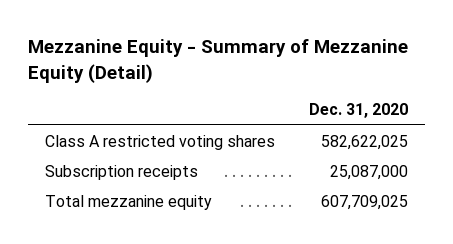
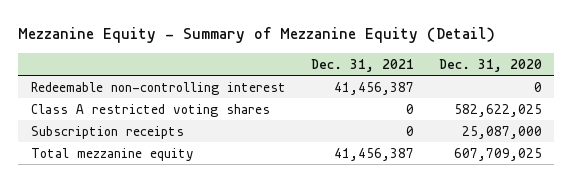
none -> [310,58,414,72] Dec. 31, 2021
none -> [30,81,286,95] Redeemable non-controlling interest

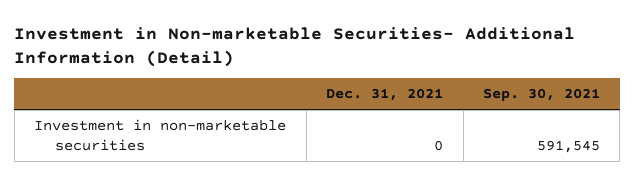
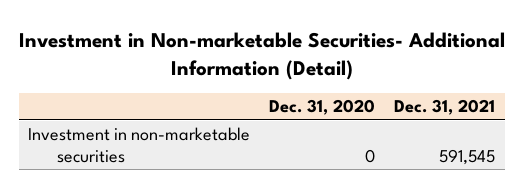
[483,88,601,102] Sep. 30, 2021 -> none
none -> [269,99,376,116] Dec. 31, 2020
[434,139,444,151] 0 -> [439,149,496,166] 591,545

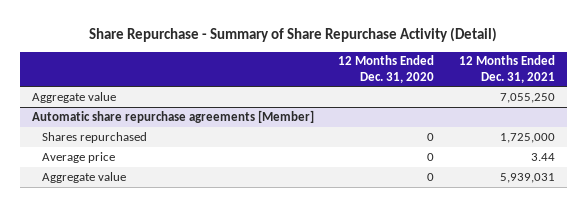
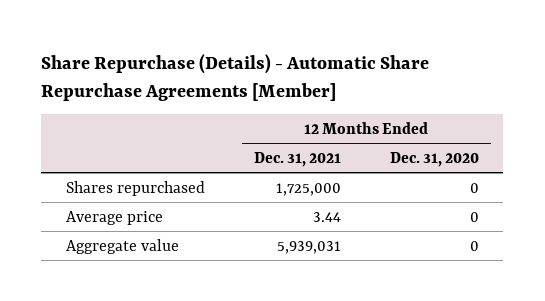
[89,27,498,43] Share Repurchase - Summary of Share Repurchase Activity (Detail) -> [41,54,430,101] Share Repurchase (Details) - Automatic Share Repurchase Agreements [Member]
[31,91,116,103] Aggregate value -> none
[31,109,314,123] Automatic share repurchase agreements [Member] -> none

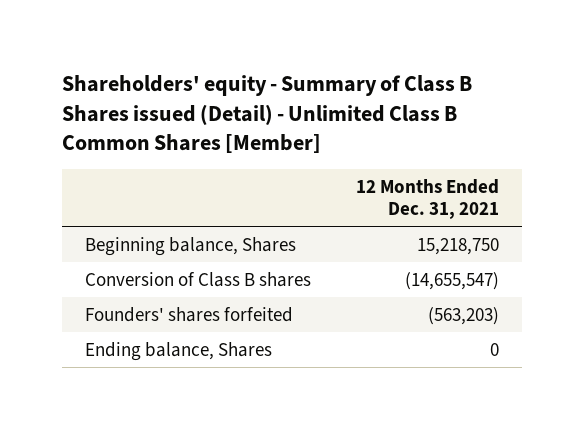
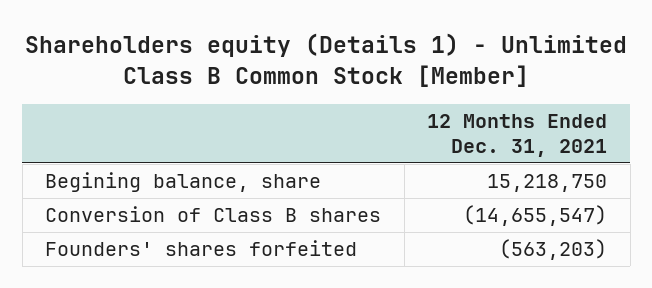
[61,75,472,154] Shareholders' equity - Summary of Class B Shares issued (Detail) - Unlimited Class B Common Shares [Member] -> [25,33,628,88] Shareholders equity (Details 1) - Unlimited Class B Common Stock [Member]
[84,236,296,256] Beginning balance, Shares -> [45,172,322,193] Begining balance, share
[84,341,272,361] Ending balance, Shares -> none

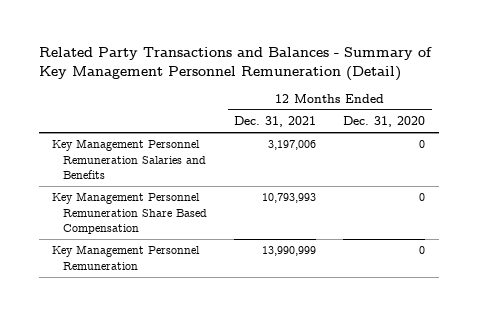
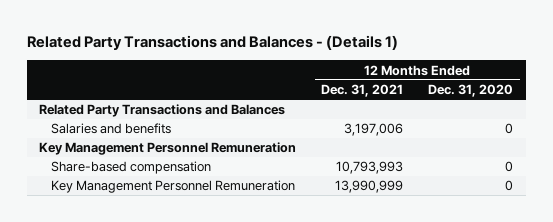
[38,47,432,81] Related Party Transactions and Balances - Summary of Key Management Personnel Remuneration (Detail) -> [26,35,398,51] Related Party Transactions and Balances - (Details 1)
none -> [39,104,286,118] Related Party Transactions and Balances
[52,139,207,180] Key Management Personnel Remuneration Salaries and Benefits -> [50,123,171,135] Salaries and benefits
none -> [39,142,297,156] Key Management Personnel Remuneration
[52,192,208,235] Key Management Personnel Remuneration Share Based Compensation -> [50,161,211,175] Share-based compensation

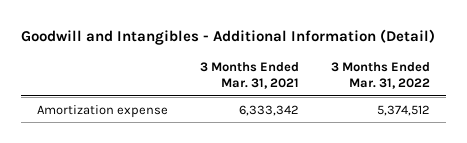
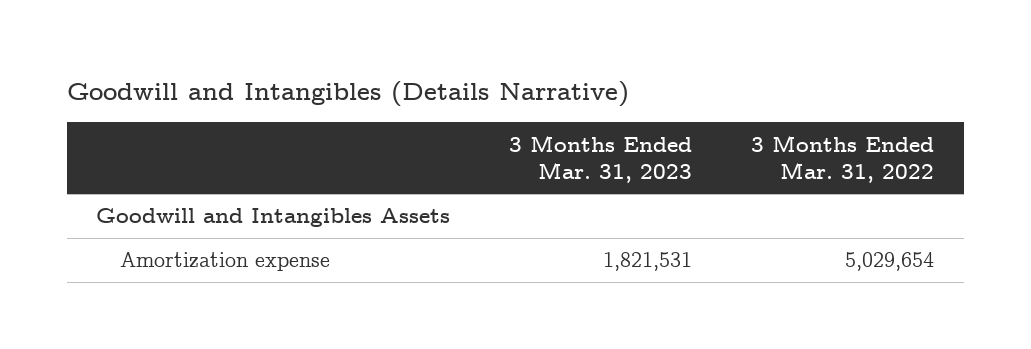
[21,29,436,46] Goodwill and Intangibles - Additional Information (Detail) -> [66,81,629,108] Goodwill and Intangibles (Details Narrative)
[200,61,300,90] 3 Months Ended Mar. 31, 2021 -> none
none -> [509,134,693,183] 3 Months Ended Mar. 31, 2023
none -> [96,208,451,228] Goodwill and Intangibles Assets
[377,104,431,116] 5,374,512 -> [845,252,935,272] 5,029,654

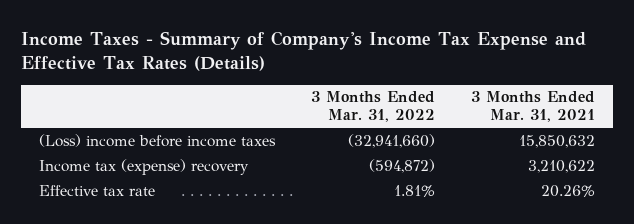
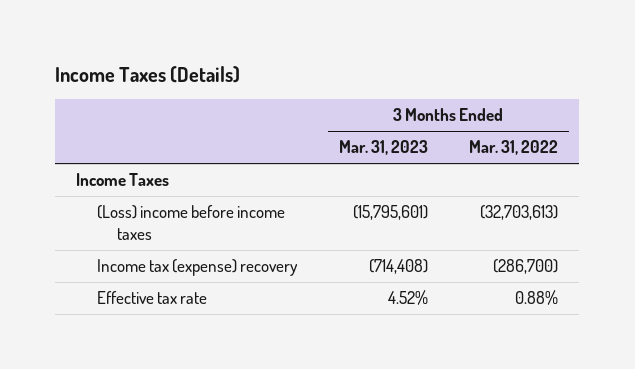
[21,31,587,72] Income Taxes - Summary of Company's Income Tax Expense and Effective Tax Rates (Details) -> [55,65,241,83] Income Taxes (Details)
[471,91,596,123] 3 Months Ended Mar. 31, 2021 -> none
none -> [338,140,428,156] Mar. 31, 2023
none -> [76,173,170,187] Income Taxes
[348,133,436,148] (32,941,660) -> [480,205,559,221] (32,703,613)
[369,158,436,173] (594,872) -> [493,259,559,275] (286,700)
[394,184,436,197] 1.81% -> [515,290,559,306] 0.88%

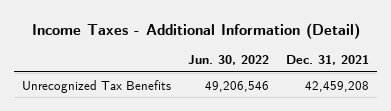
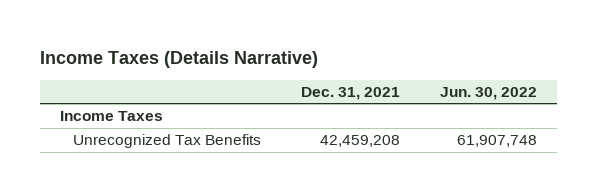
[31,22,360,39] Income Taxes - Additional Information (Detail) -> [40,51,319,69] Income Taxes (Details Narrative)
none -> [60,111,164,122] Income Taxes
[205,80,270,92] 49,206,546 -> [457,135,538,148] 61,907,748

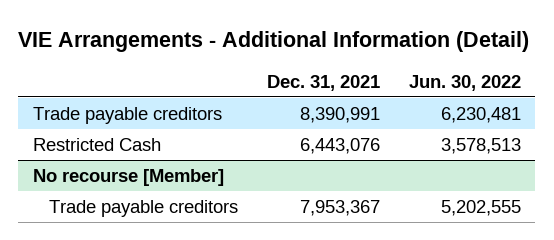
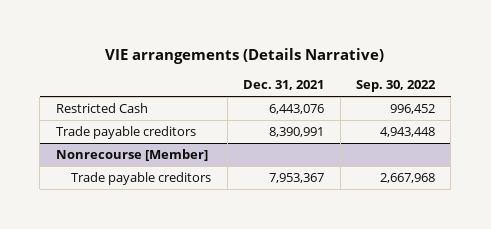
[18,30,530,52] VIE Arrangements - Additional Information (Detail) -> [105,48,385,65] VIE arrangements (Details Narrative)
[408,74,521,91] Jun. 30, 2022 -> none
none -> [356,80,437,93] Sep. 30, 2022
[32,107,222,125] Trade payable creditors -> [55,126,196,140] Trade payable creditors
[32,169,224,187] No recourse [Member] -> [55,149,208,162] Nonrecourse [Member]

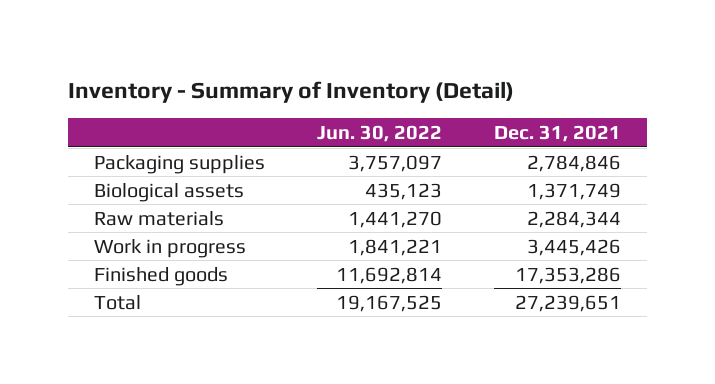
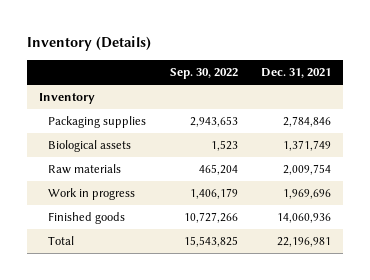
[67,81,514,104] Inventory - Summary of Inventory (Detail) -> [27,35,152,51] Inventory (Details)
[316,124,442,142] Jun. 30, 2022 -> none
none -> [169,68,238,80] Sep. 30, 2022
none -> [38,93,95,105] Inventory
[527,210,622,228] 2,284,344 -> [282,164,331,176] 2,009,754
[527,238,622,256] 3,445,426 -> [282,189,331,200] 1,969,696
[515,266,622,284] 17,353,286 -> [276,213,331,224] 14,060,936
[515,294,622,312] 27,239,651 -> [276,237,331,248] 22,196,981

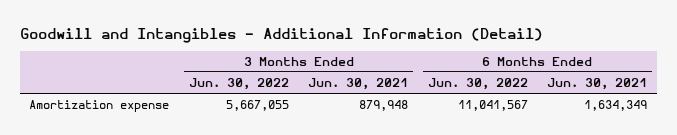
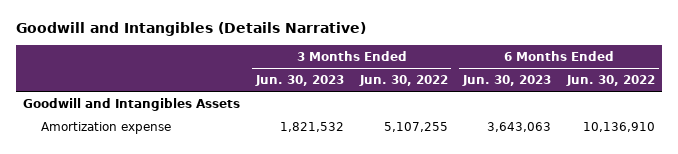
[19,27,543,43] Goodwill and Intangibles - Additional Information (Detail) -> [15,22,366,37] Goodwill and Intangibles (Details Narrative)
[308,78,409,91] Jun. 30, 2021 -> none
[547,78,648,91] Jun. 30, 2021 -> none
none -> [254,74,344,86] Jun. 30, 2023
none -> [462,74,552,86] Jun. 30, 2023
none -> [23,97,241,111] Goodwill and Intangibles Assets
[225,100,289,112] 5,667,055 -> [383,121,448,132] 5,107,255
[457,100,528,112] 11,041,567 -> [582,121,655,132] 10,136,910

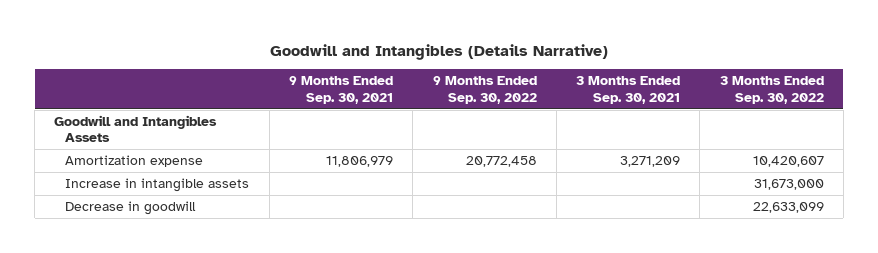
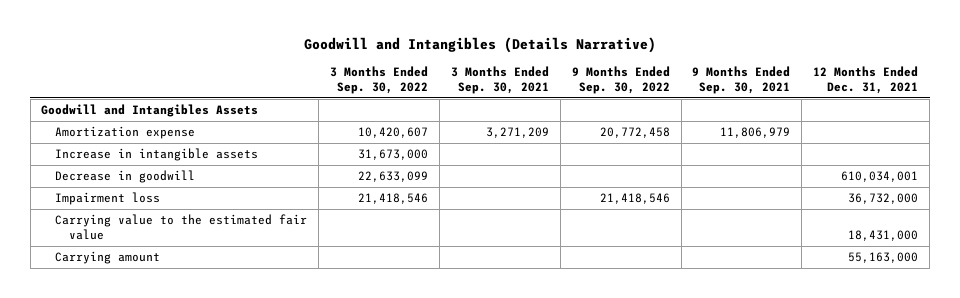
none -> [813,66,919,94] 12 Months Ended Dec. 31, 2021
none -> [55,192,161,206] Impairment loss
none -> [55,214,308,240] Carrying value to the estimated fair value
none -> [55,251,161,265] Carrying amount

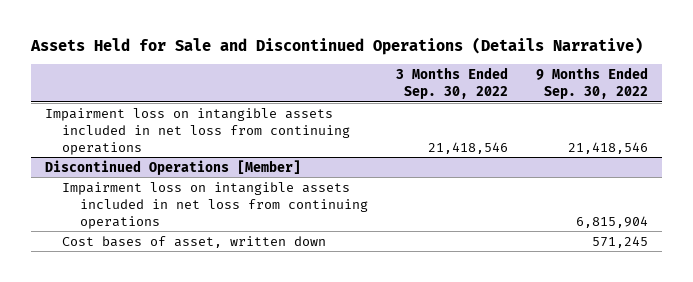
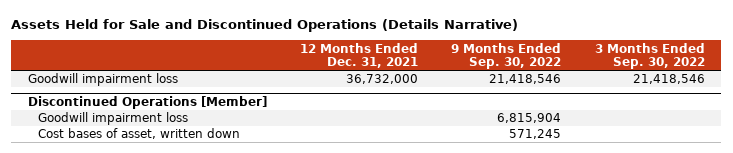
none -> [300,42,419,69] 12 Months Ended Dec. 31, 2021
[44,107,351,155] Impairment loss on intangible assets included in net loss from continuing operations -> [27,73,178,87] Goodwill impairment loss
[62,181,368,229] Impairment loss on intangible assets included in net loss from continuing operations -> [38,112,189,126] Goodwill impairment loss

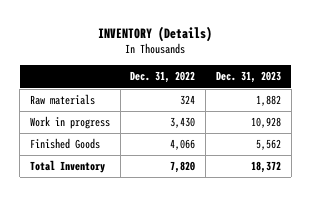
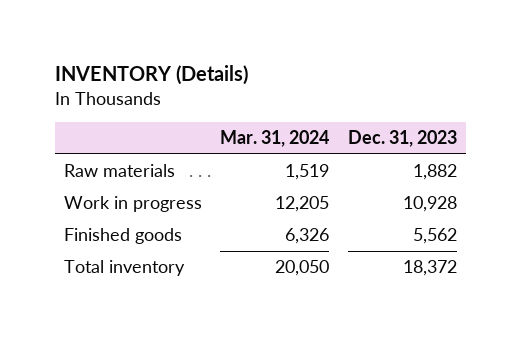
[130,71,196,84] Dec. 31, 2022 -> none
none -> [220,130,330,148] Mar. 31, 2024
[29,138,100,150] Finished Goods -> [63,227,182,244] Finished goods
[29,160,105,174] Total Inventory -> [63,259,185,276] Total inventory

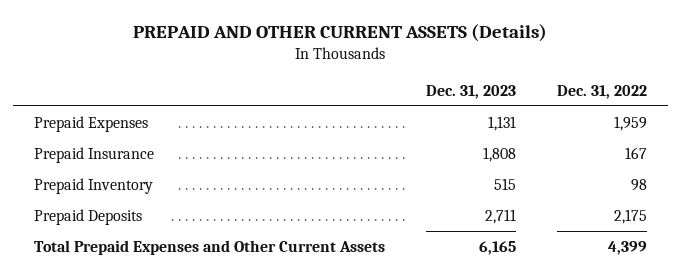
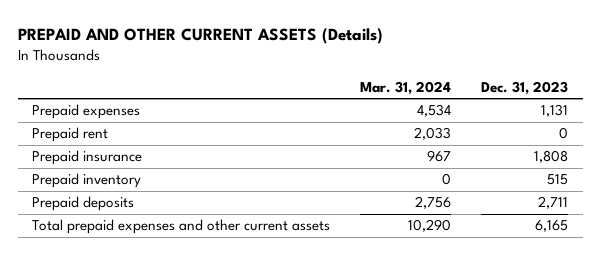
[557,84,648,99] Dec. 31, 2022 -> none
none -> [360,80,452,95] Mar. 31, 2024
[33,115,148,132] Prepaid Expenses -> [32,104,141,120] Prepaid expenses
none -> [32,127,109,143] Prepaid rent
[33,146,154,163] Prepaid Insurance -> [32,150,143,166] Prepaid insurance
[33,177,153,194] Prepaid Inventory -> [32,173,142,189] Prepaid inventory
[33,208,142,225] Prepaid Deposits -> [32,196,135,212] Prepaid deposits
[33,239,385,255] Total Prepaid Expenses and Other Current Assets -> [32,219,331,235] Total prepaid expenses and other current assets

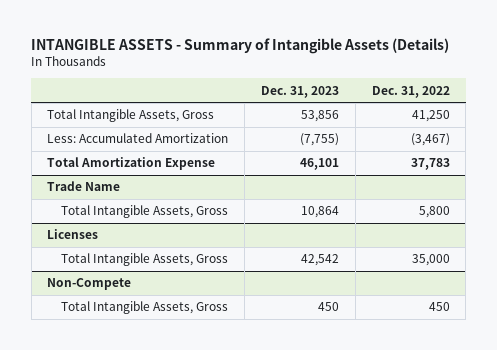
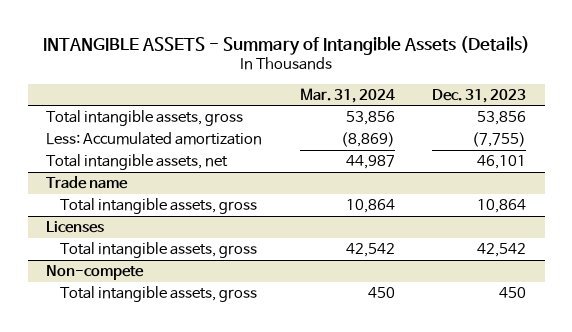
[371,85,450,98] Dec. 31, 2022 -> none
none -> [299,87,395,103] Mar. 31, 2024
[47,109,215,123] Total Intangible Assets, Gross -> [46,110,244,127] Total intangible assets, gross
[47,133,229,144] Less: Accumulated Amortization -> [46,132,263,146] Less: Accumulated amortization
[47,157,216,171] Total Amortization Expense -> [46,154,229,171] Total intangible assets, net
[47,181,121,192] Trade Name -> [46,176,129,190] Trade name
[60,205,228,219] Total Intangible Assets, Gross -> [59,198,257,215] Total intangible assets, gross
[60,253,228,267] Total Intangible Assets, Gross -> [59,242,257,259] Total intangible assets, gross
[47,278,132,291] Non-Compete -> [46,265,145,281] Non-compete
[60,301,228,315] Total Intangible Assets, Gross -> [59,286,257,303] Total intangible assets, gross

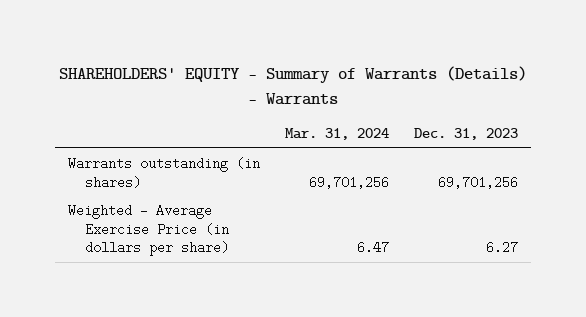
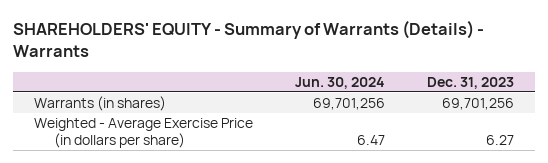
[284,128,389,141] Mar. 31, 2024 -> none
none -> [295,76,386,89] Jun. 30, 2024
[67,157,260,189] Warrants outstanding (in shares) -> [34,96,167,112] Warrants (in shares)

